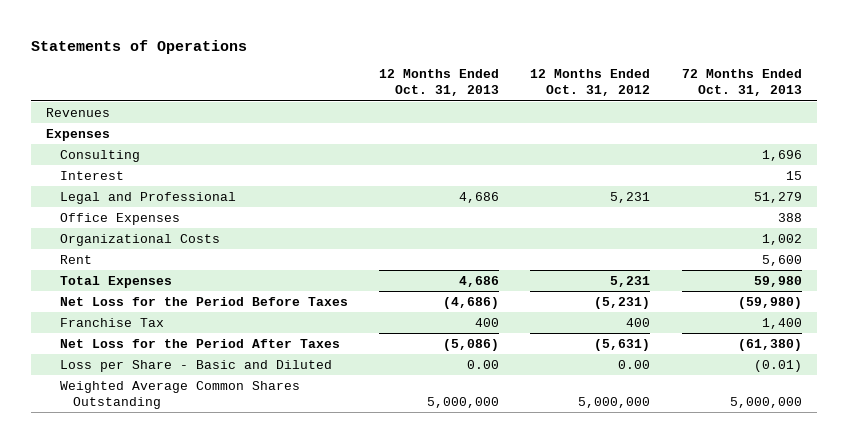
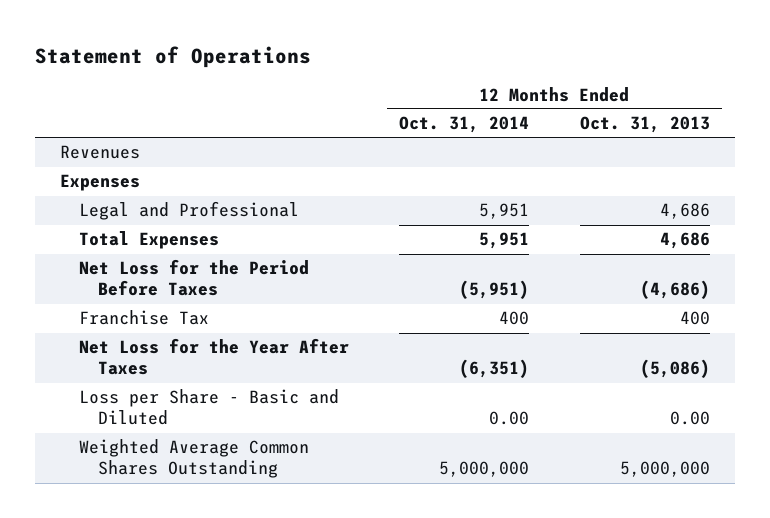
[30,39,247,54] Statements of Operations -> [35,45,312,68] Statement of Operations
[530,69,651,97] 12 Months Ended Oct. 31, 2012 -> none
[681,69,802,97] 72 Months Ended Oct. 31, 2013 -> none
none -> [399,116,530,134] Oct. 31, 2014
[59,149,140,162] Consulting -> none
[59,170,124,180] Interest -> none
[59,212,180,225] Office Expenses -> none
[59,233,220,246] Organizational Costs -> none
[59,254,92,264] Rent -> none
[59,338,340,348] Net Loss for the Period After Taxes -> [79,338,350,376] Net Loss for the Year After Taxes

